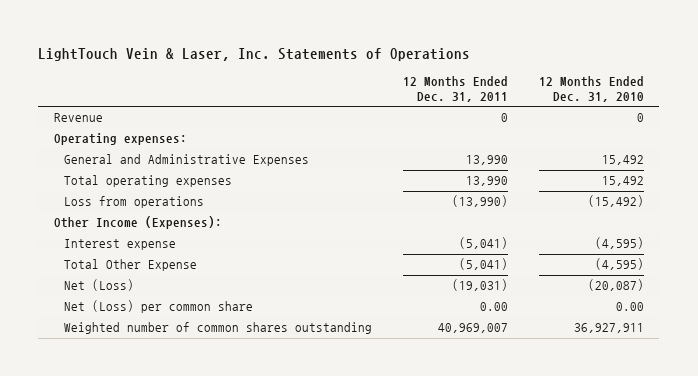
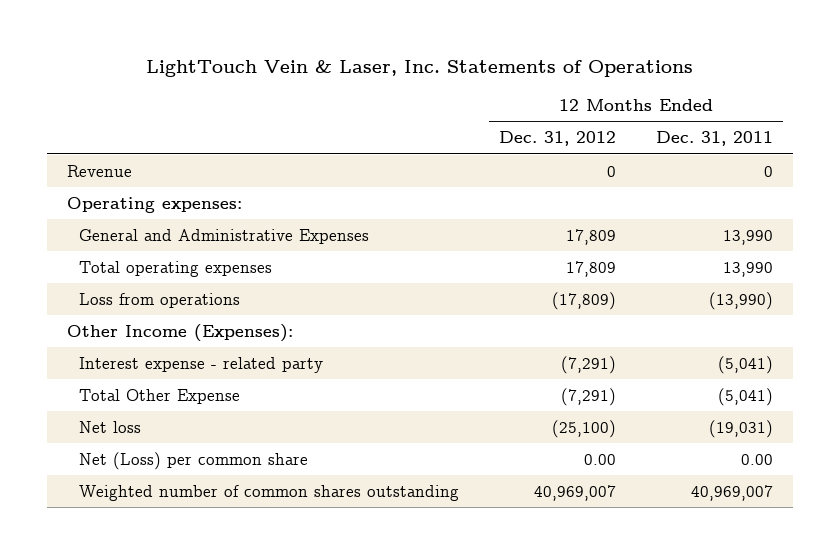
[538,75,644,103] 12 Months Ended Dec. 31, 2010 -> none
none -> [498,131,616,147] Dec. 31, 2012
[63,239,176,251] Interest expense -> [78,356,323,373] Interest expense - related party
[63,279,134,292] Net (Loss) -> [78,420,141,433] Net loss

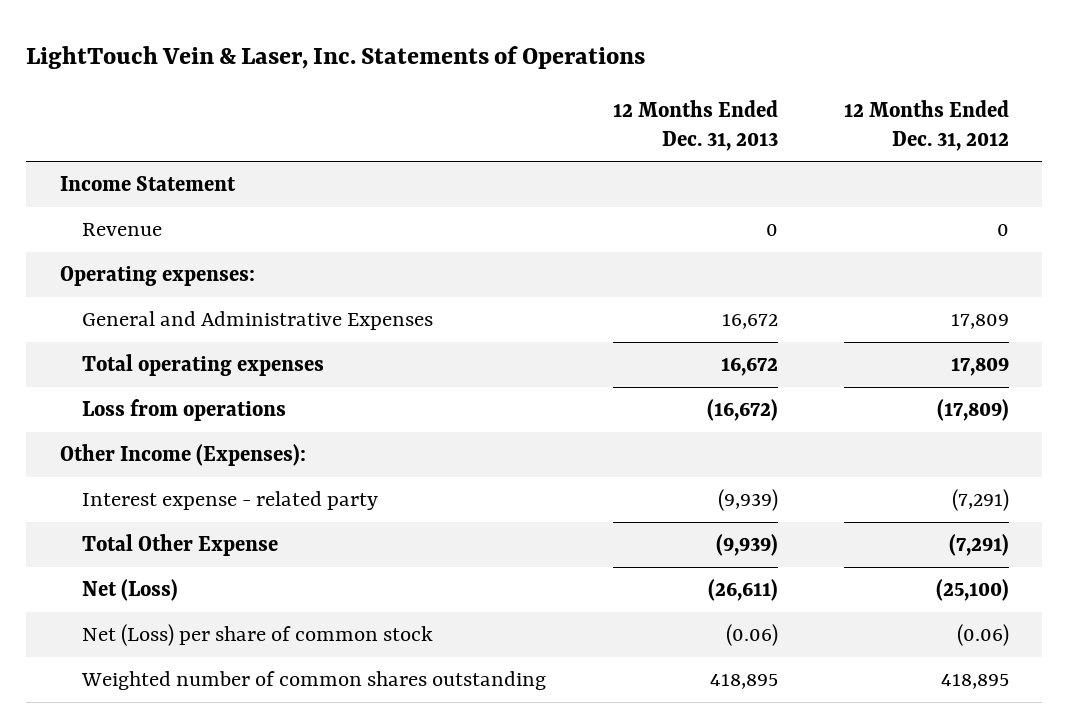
[655,131,773,147] Dec. 31, 2011 -> none
none -> [612,99,778,151] 12 Months Ended Dec. 31, 2013
none -> [59,176,236,192] Income Statement
[78,420,141,433] Net loss -> [82,579,179,602] Net (Loss)
[78,451,308,470] Net (Loss) per common share -> [82,624,434,647] Net (Loss) per share of common stock
[583,453,616,465] 0.00 -> [957,624,1010,647] (0.06)
[533,484,616,501] 40,969,007 -> [941,674,1010,690] 418,895

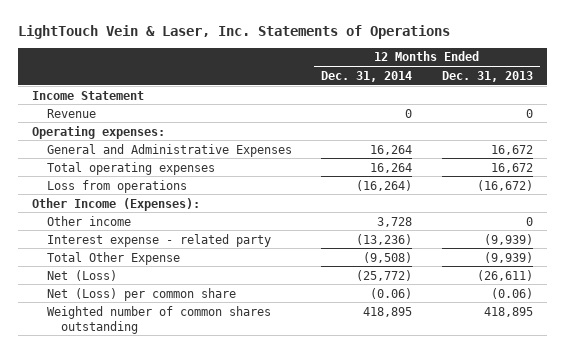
[844,99,1010,151] 12 Months Ended Dec. 31, 2012 -> none
none -> [321,70,413,82] Dec. 31, 2014
none -> [46,215,131,226] Other income
[82,624,434,647] Net (Loss) per share of common stock -> [46,287,236,301] Net (Loss) per common share

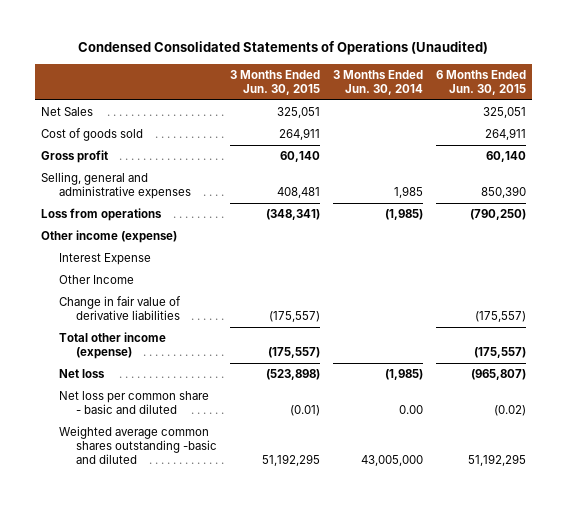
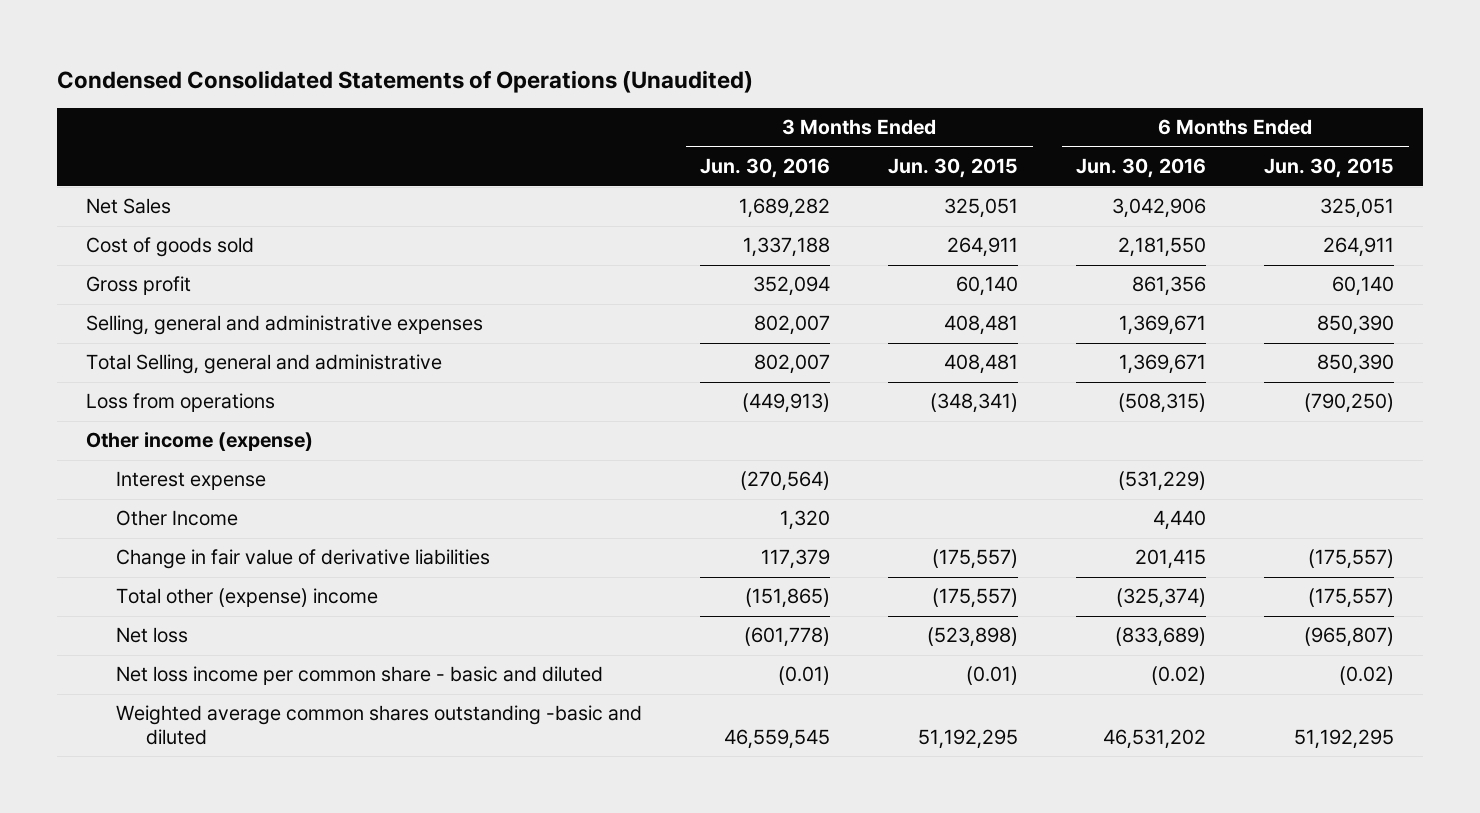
[332,69,423,95] 3 Months Ended Jun. 30, 2014 -> none
none -> [700,158,831,179] Jun. 30, 2016
none -> [1076,158,1207,179] Jun. 30, 2016
none -> [86,354,443,375] Total Selling, general and administrative
[58,253,151,266] Interest Expense -> [116,471,267,491] Interest expense
[58,332,166,360] Total other income (expense) -> [116,588,379,608] Total other (expense) income
[58,391,209,415] Net loss per common share - basic and diluted -> [116,666,604,686] Net loss income per common share - basic and diluted

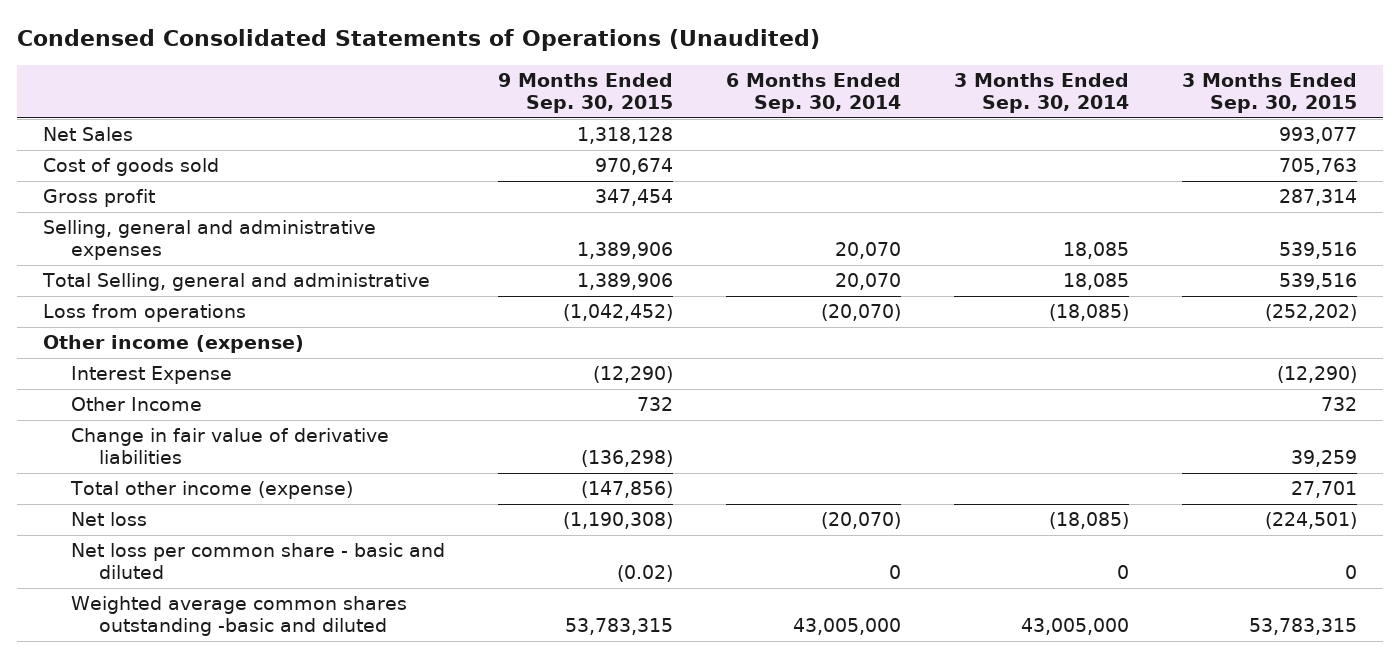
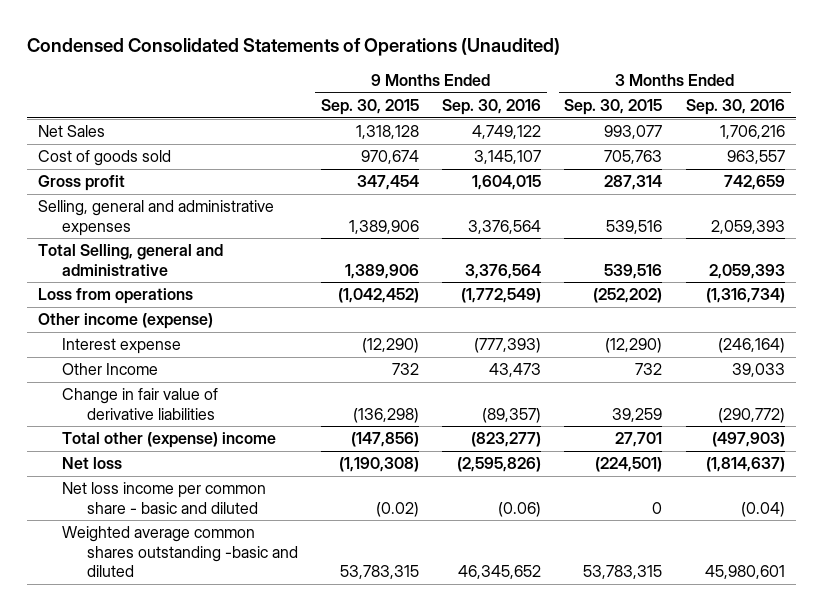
[726,73,902,114] 6 Months Ended Sep. 30, 2014 -> none
[953,73,1129,114] 3 Months Ended Sep. 30, 2014 -> none
none -> [442,99,542,116] Sep. 30, 2016
none -> [685,99,785,116] Sep. 30, 2016
[71,366,233,385] Interest Expense -> [62,338,182,355] Interest expense
[70,481,354,500] Total other income (expense) -> [62,432,277,449] Total other (expense) income
[71,543,446,580] Net loss per common share - basic and diluted -> [62,482,267,514] Net loss income per common share - basic and diluted

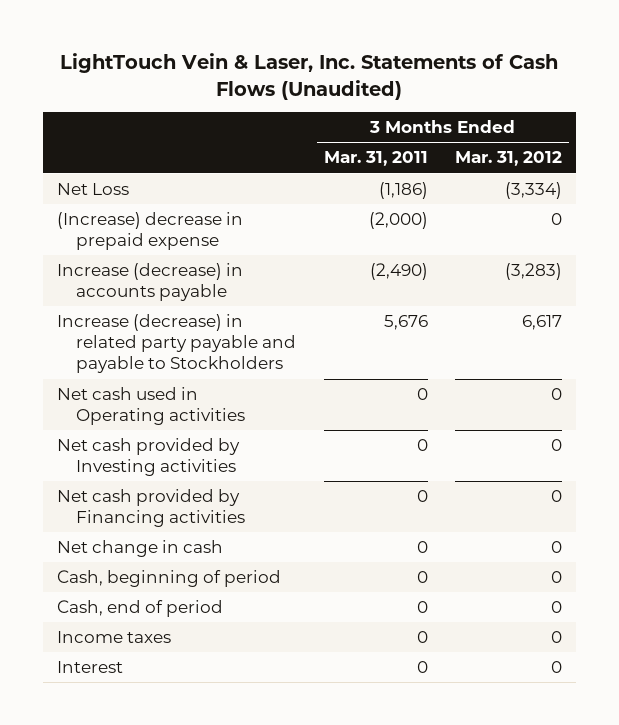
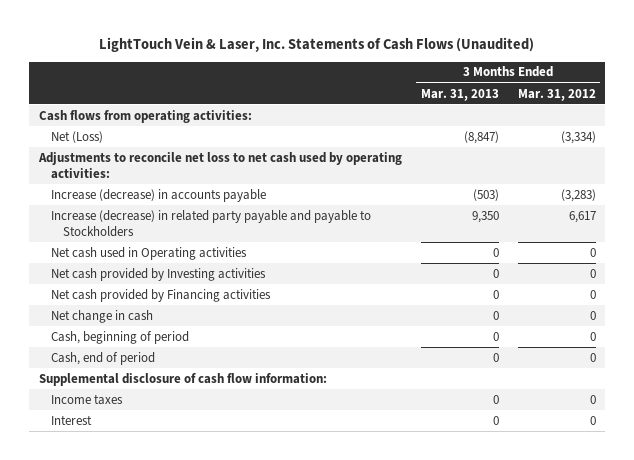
[323,151,428,167] Mar. 31, 2011 -> none
none -> [420,88,499,101] Mar. 31, 2013
[56,211,243,251] (Increase) decrease in prepaid expense -> none
none -> [38,109,252,123] Cash flows from operating activities:
[56,182,129,195] Net Loss -> [50,130,103,143] Net (Loss)
none -> [37,151,402,179] Adjustments to reconcile net loss to net cash used by operating activities:
none -> [38,372,327,386] Supplemental disclosure of cash flow information:

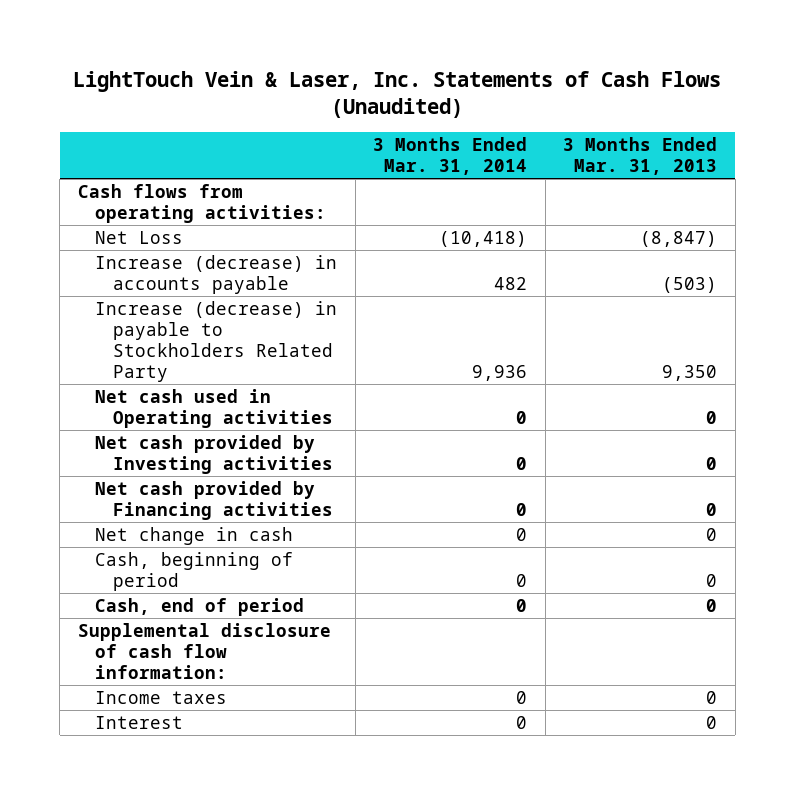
[517,88,596,101] Mar. 31, 2012 -> none
none -> [373,137,528,176] 3 Months Ended Mar. 31, 2014
[37,151,402,179] Adjustments to reconcile net loss to net cash used by operating activities: -> none
[50,130,103,143] Net (Loss) -> [95,230,184,244] Net Loss
[50,209,371,237] Increase (decrease) in related party payable and payable to Stockholders -> [95,300,338,382] Increase (decrease) in payable to Stockholders Related Party

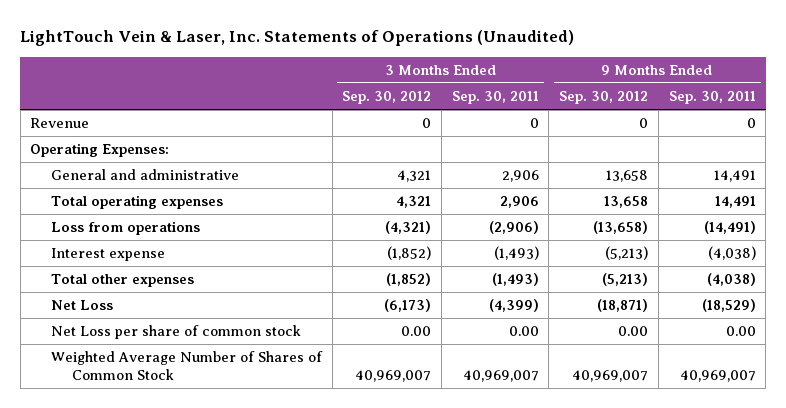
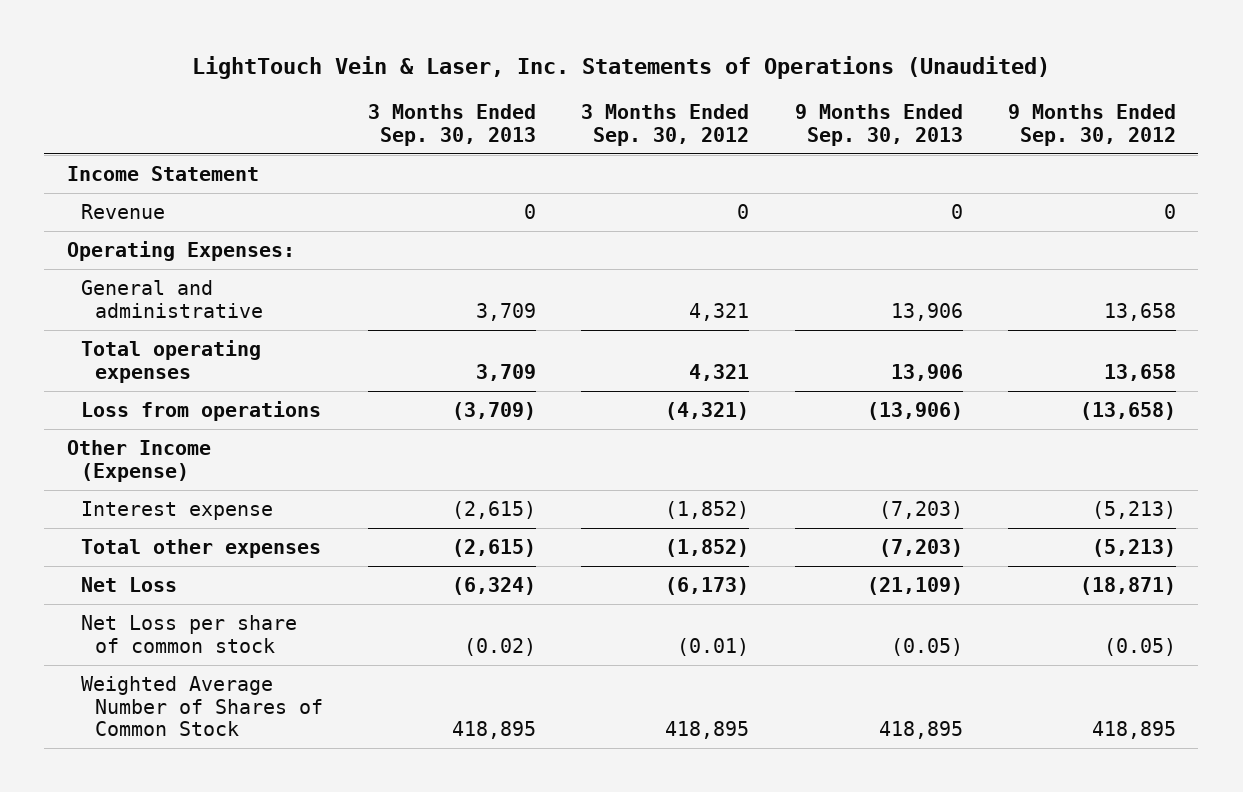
[451,90,539,104] Sep. 30, 2011 -> none
[668,90,756,104] Sep. 30, 2011 -> none
none -> [368,104,537,147] 3 Months Ended Sep. 30, 2013
none -> [794,104,963,147] 9 Months Ended Sep. 30, 2013
none -> [66,165,259,181] Income Statement
none -> [66,439,211,482] Other Income (Expense)
[401,326,432,337] 0.00 -> [677,637,750,656] (0.01)
[618,326,649,337] 0.00 -> [1103,637,1176,656] (0.05)
[355,369,432,382] 40,969,007 -> [665,721,750,740] 418,895
[572,369,649,382] 40,969,007 -> [1091,721,1176,740] 418,895

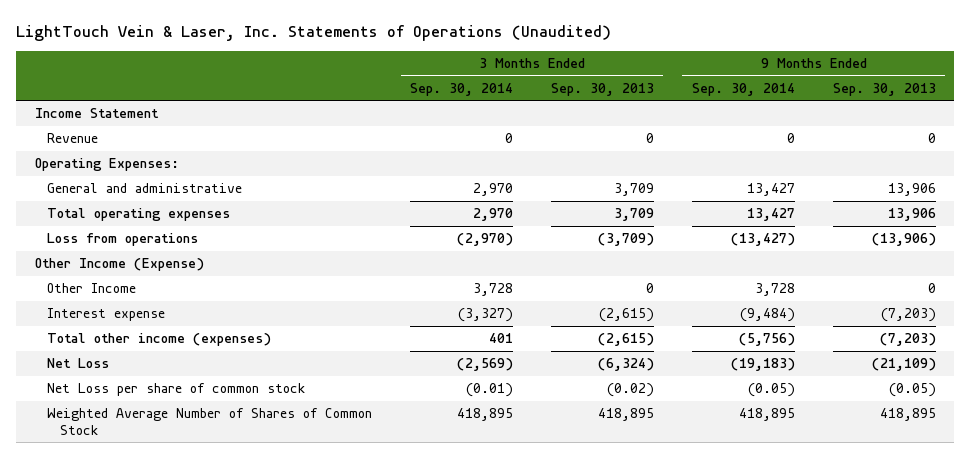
[581,104,750,147] 3 Months Ended Sep. 30, 2012 -> none
[1007,104,1176,147] 9 Months Ended Sep. 30, 2012 -> none
none -> [410,82,514,96] Sep. 30, 2014
none -> [691,82,795,96] Sep. 30, 2014
none -> [47,283,137,294] Other Income
[81,538,322,558] Total other expenses -> [47,333,272,347] Total other income (expenses)

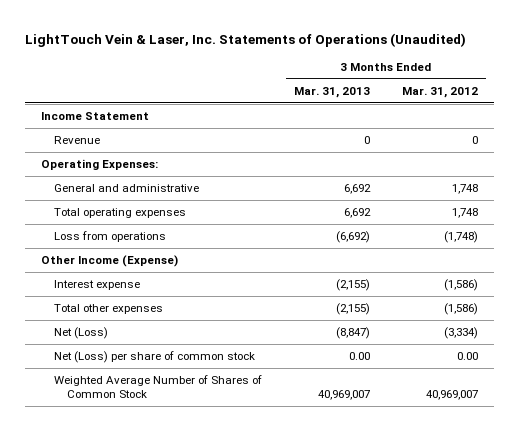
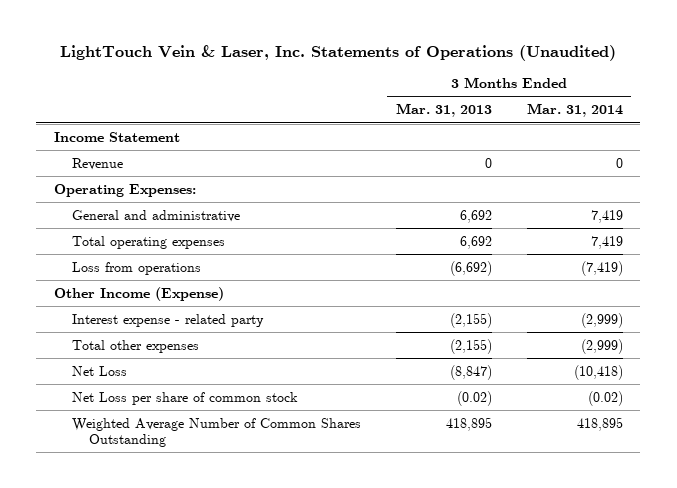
[402,86,479,98] Mar. 31, 2012 -> none
none -> [526,103,623,118] Mar. 31, 2014
[54,279,141,290] Interest expense -> [71,313,264,327] Interest expense - related party
[54,326,109,339] Net (Loss) -> [71,365,127,376] Net Loss
[54,350,256,363] Net (Loss) per share of common stock -> [71,391,298,405] Net Loss per share of common stock
[349,351,371,360] 0.00 -> [456,390,492,406] (0.02)
[54,374,263,399] Weighted Average Number of Shares of Common Stock -> [71,417,361,447] Weighted Average Number of Common Shares Outstanding
[318,390,371,401] 40,969,007 -> [445,416,492,431] 418,895

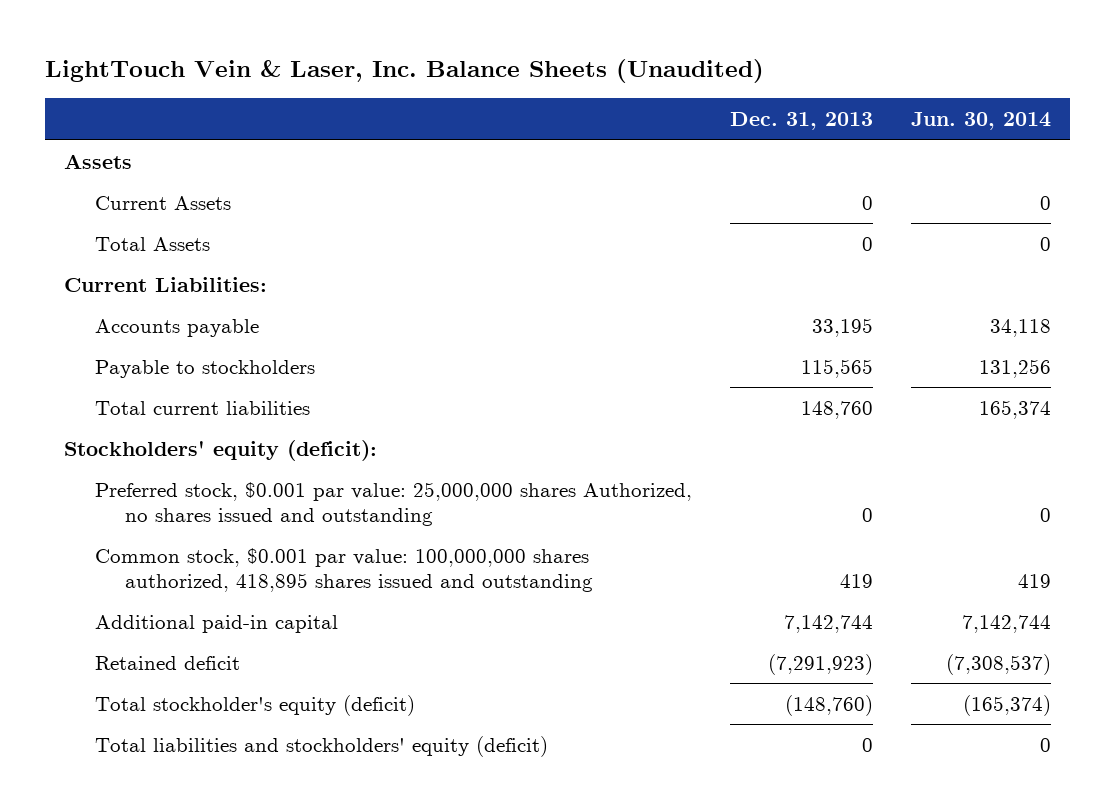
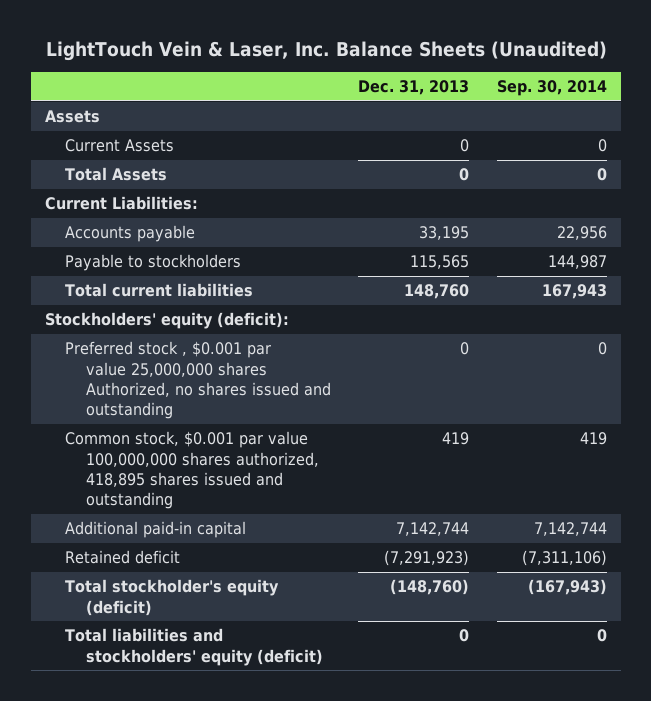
[911,112,1052,131] Jun. 30, 2014 -> none
none -> [496,80,607,97] Sep. 30, 2014
[94,481,692,526] Preferred stock, $0.001 par value: 25,000,000 shares Authorized, no shares issued and outstanding -> [65,341,331,420] Preferred stock , $0.001 par value 25,000,000 shares Authorized, no shares issued and outstanding
[94,547,594,592] Common stock, $0.001 par value: 100,000,000 shares authorized, 418,895 shares issued and outstanding -> [65,431,319,510] Common stock, $0.001 par value 100,000,000 shares authorized, 418,895 shares issued and outstanding

